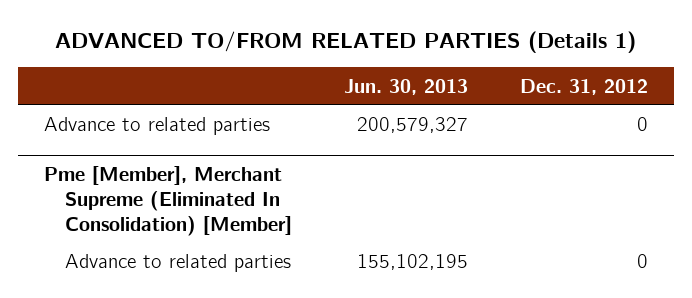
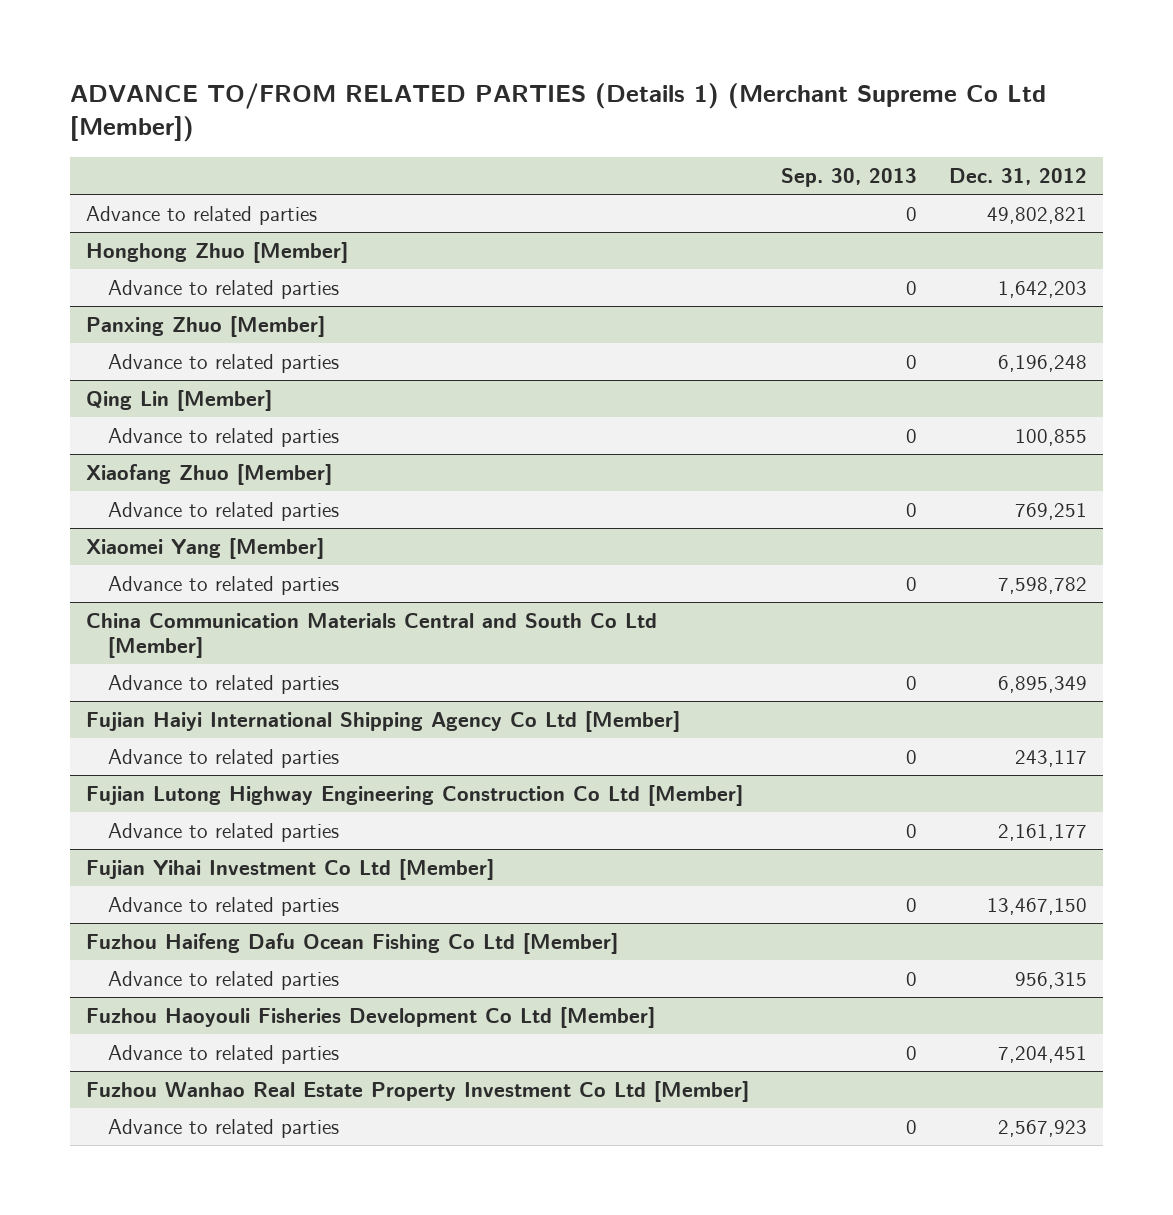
[55,31,637,54] ADVANCED TO/FROM RELATED PARTIES (Details 1) -> [69,83,1046,143] ADVANCE TO/FROM RELATED PARTIES (Details 1) (Merchant Supreme Co Ltd [Member])
[343,78,468,95] Jun. 30, 2013 -> none
none -> [781,167,918,187] Sep. 30, 2013
[44,165,292,236] Pme [Member], Merchant Supreme (Eliminated In Consolidation) [Member] -> none
[636,117,648,132] 0 -> [987,207,1088,225] 49,802,821
none -> [85,242,348,264] Honghong Zhuo [Member]
[636,254,648,269] 0 -> [998,281,1088,299] 1,642,203
none -> [85,316,325,338] Panxing Zhuo [Member]
none -> [107,354,339,374] Advance to related parties
none -> [85,390,272,412] Qing Lin [Member]
none -> [107,428,339,448] Advance to related parties
none -> [85,464,332,486] Xiaofang Zhuo [Member]
none -> [107,502,339,522] Advance to related parties
none -> [85,538,324,560] Xiaomei Yang [Member]
none -> [107,576,339,596] Advance to related parties
none -> [85,613,657,658] China Communication Materials Central and South Co Ltd [Member]
none -> [107,675,339,695] Advance to related parties
none -> [85,711,680,733] Fujian Haiyi International Shipping Agency Co Ltd [Member]
none -> [107,749,339,769] Advance to related parties
none -> [85,785,743,807] Fujian Lutong Highway Engineering Construction Co Ltd [Member]
none -> [107,823,339,843] Advance to related parties
none -> [85,859,494,881] Fujian Yihai Investment Co Ltd [Member]
none -> [107,897,339,917] Advance to related parties
none -> [85,933,618,955] Fuzhou Haifeng Dafu Ocean Fishing Co Ltd [Member]
none -> [107,971,339,991] Advance to related parties
none -> [85,1007,655,1029] Fuzhou Haoyouli Fisheries Development Co Ltd [Member]
none -> [107,1045,339,1065] Advance to related parties
none -> [85,1081,749,1103] Fuzhou Wanhao Real Estate Property Investment Co Ltd [Member]
none -> [107,1119,339,1139] Advance to related parties

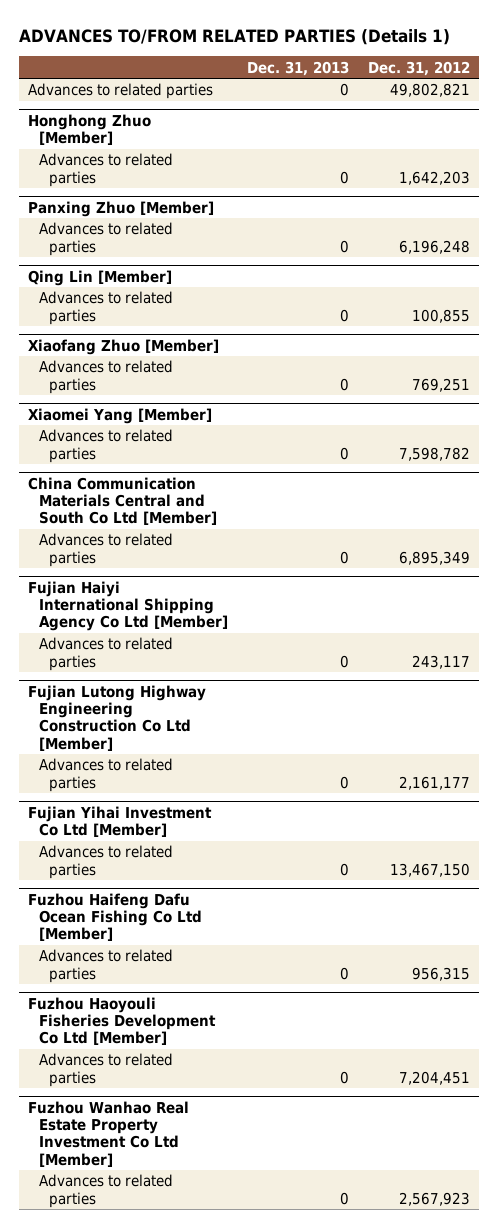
[69,83,1046,143] ADVANCE TO/FROM RELATED PARTIES (Details 1) (Merchant Supreme Co Ltd [Member]) -> [18,28,450,45] ADVANCES TO/FROM RELATED PARTIES (Details 1)
[781,167,918,187] Sep. 30, 2013 -> none
none -> [246,60,349,76] Dec. 31, 2013
[85,206,317,226] Advance to related parties -> [28,83,214,100] Advances to related parties
[107,280,339,300] Advance to related parties -> [38,153,173,187] Advances to related parties
[107,354,339,374] Advance to related parties -> [38,222,173,256] Advances to related parties
[107,428,339,448] Advance to related parties -> [38,291,173,325] Advances to related parties
[107,502,339,522] Advance to related parties -> [38,360,173,394] Advances to related parties
[107,576,339,596] Advance to related parties -> [38,429,173,463] Advances to related parties
[107,675,339,695] Advance to related parties -> [38,533,173,567] Advances to related parties
[107,749,339,769] Advance to related parties -> [38,637,173,671] Advances to related parties
[107,823,339,843] Advance to related parties -> [38,758,173,792] Advances to related parties
[107,897,339,917] Advance to related parties -> [38,845,173,879] Advances to related parties
[107,971,339,991] Advance to related parties -> [38,949,173,983] Advances to related parties
[107,1045,339,1065] Advance to related parties -> [38,1053,173,1087] Advances to related parties
[107,1119,339,1139] Advance to related parties -> [38,1174,173,1208] Advances to related parties

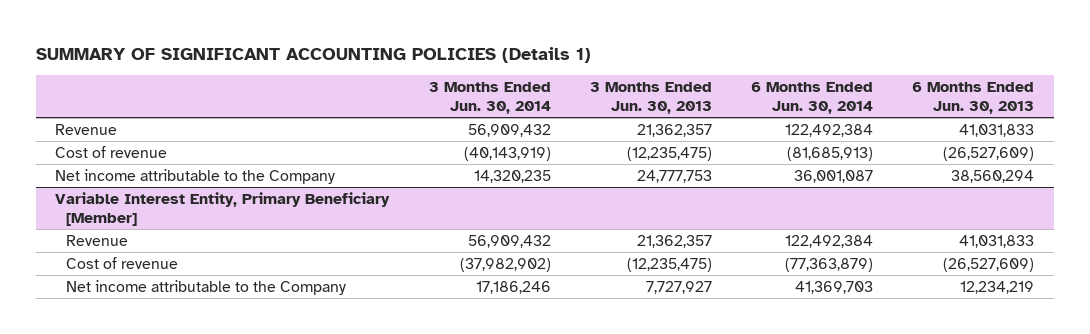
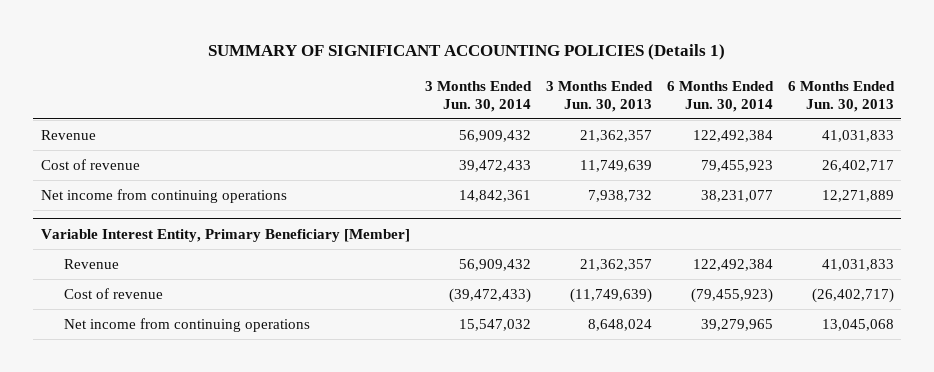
[55,168,336,184] Net income attributable to the Company -> none
[463,146,551,161] (40,143,919) -> [458,159,531,172] 39,472,433
[626,146,712,161] (12,235,475) -> [579,159,652,172] 11,749,639
[787,146,874,161] (81,685,913) -> [700,159,773,172] 79,455,923
[943,146,1035,161] (26,527,609) -> [821,159,894,172] 26,402,717
none -> [40,188,287,203] Net income from continuing operations
[66,279,347,295] Net income attributable to the Company -> none
[459,257,551,272] (37,982,902) -> [448,287,531,303] (39,472,433)
[626,257,712,272] (12,235,475) -> [569,287,652,303] (11,749,639)
[785,257,874,272] (77,363,879) -> [690,287,773,303] (79,455,923)
[943,257,1035,272] (26,527,609) -> [811,287,894,303] (26,402,717)
none -> [63,317,310,332] Net income from continuing operations

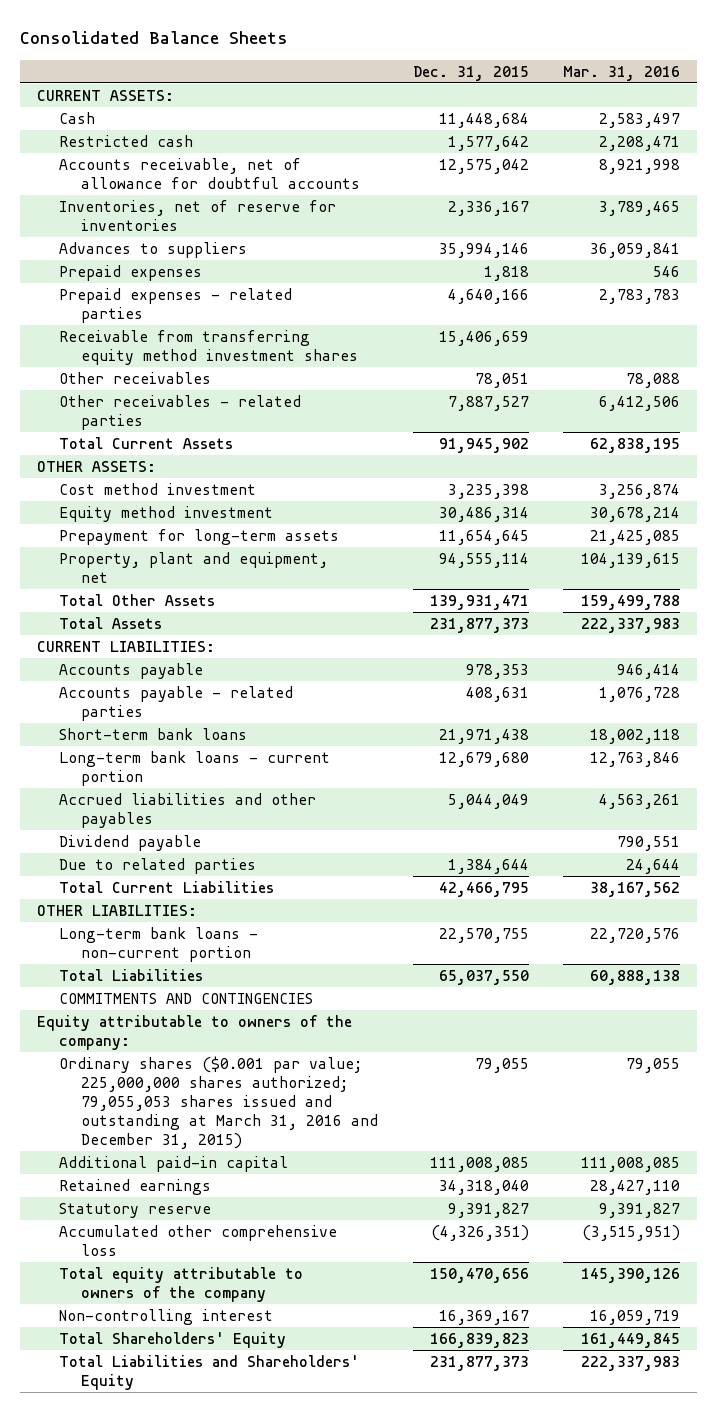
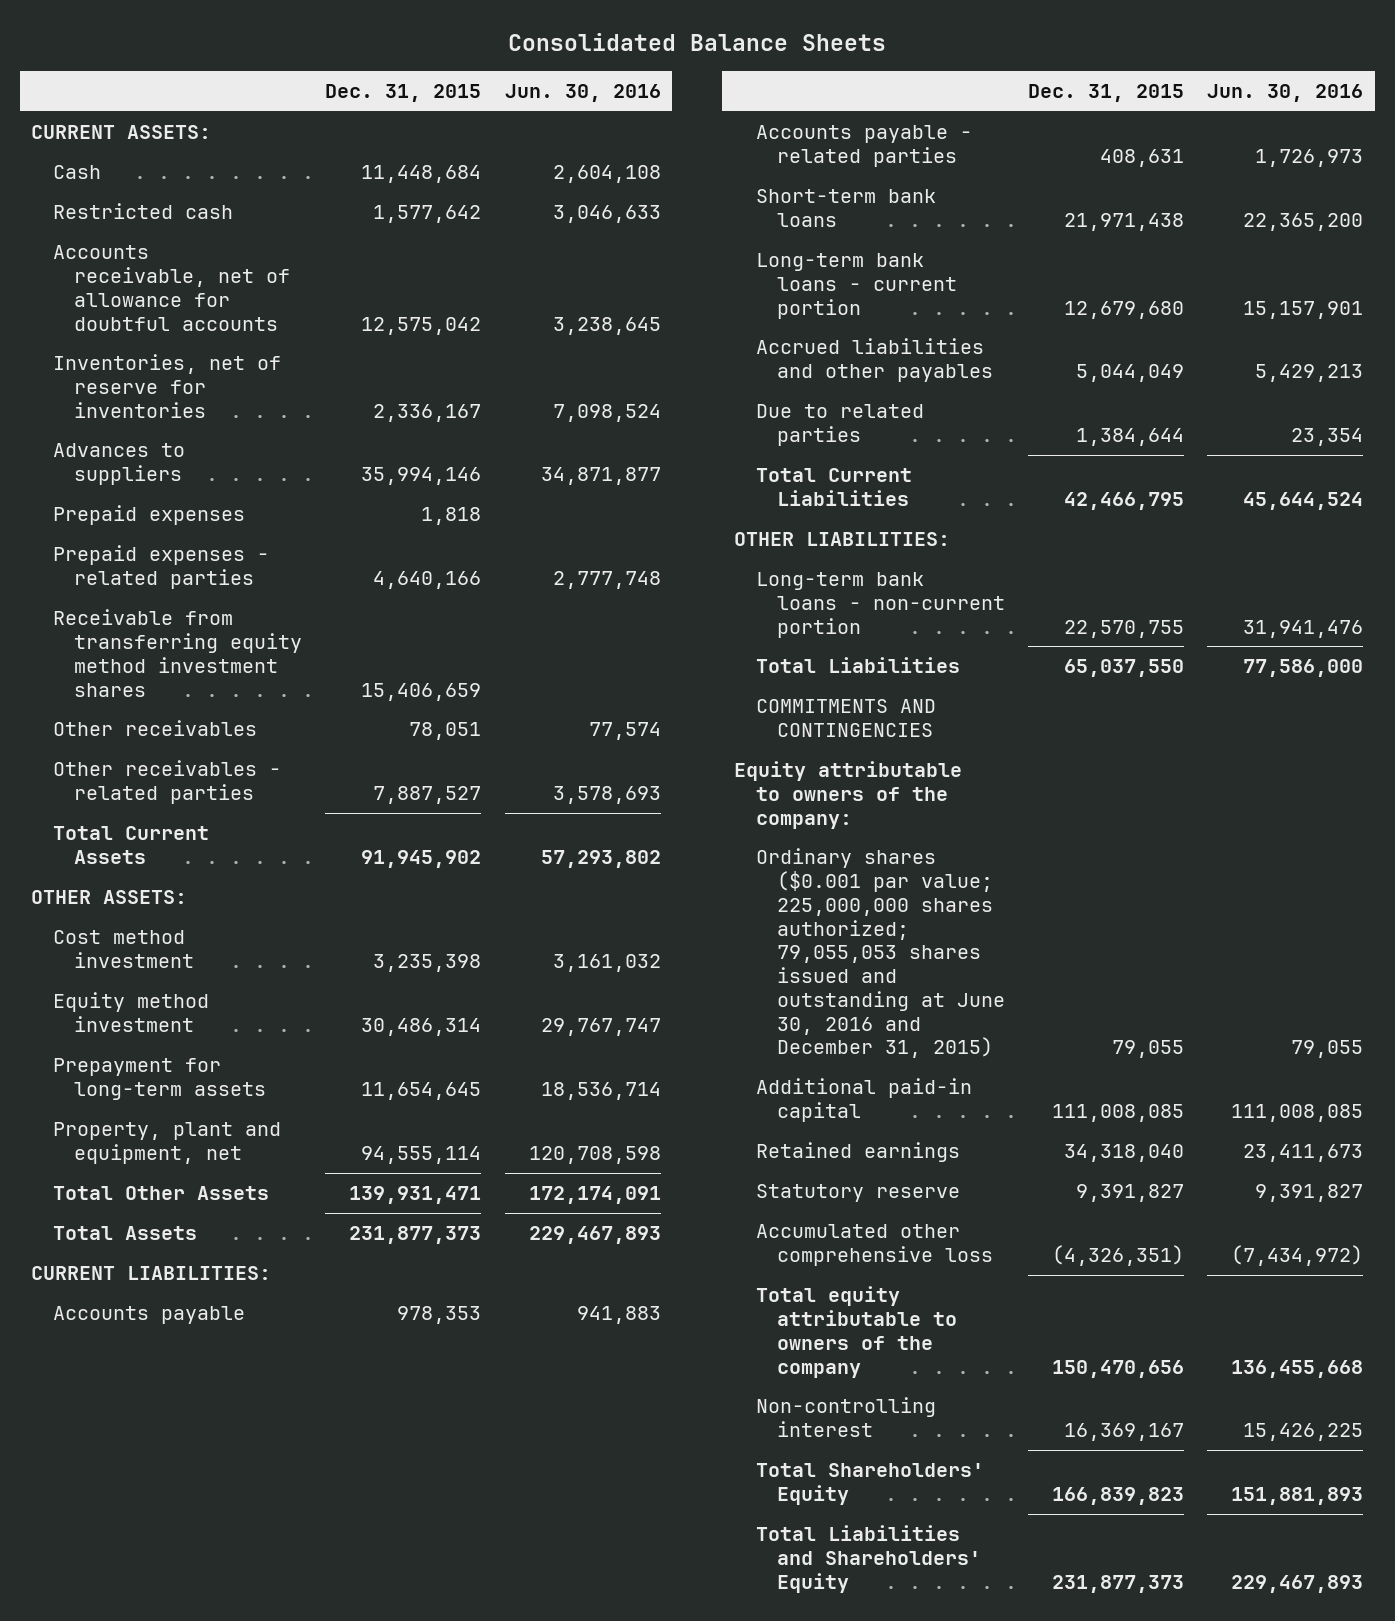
[562,65,680,81] Mar. 31, 2016 -> none
none -> [504,84,661,103] Jun. 30, 2016
[59,835,202,852] Dividend payable -> none
[59,1056,379,1149] Ordinary shares ($0.001 par value; 225,000,000 shares authorized; 79,055,053 shares issued and outstanding at March 31, 2016 and December 31, 2015) -> [755,848,1006,1059] Ordinary shares ($0.001 par value; 225,000,000 shares authorized; 79,055,053 shares issued and outstanding at June 30, 2016 and December 31, 2015)

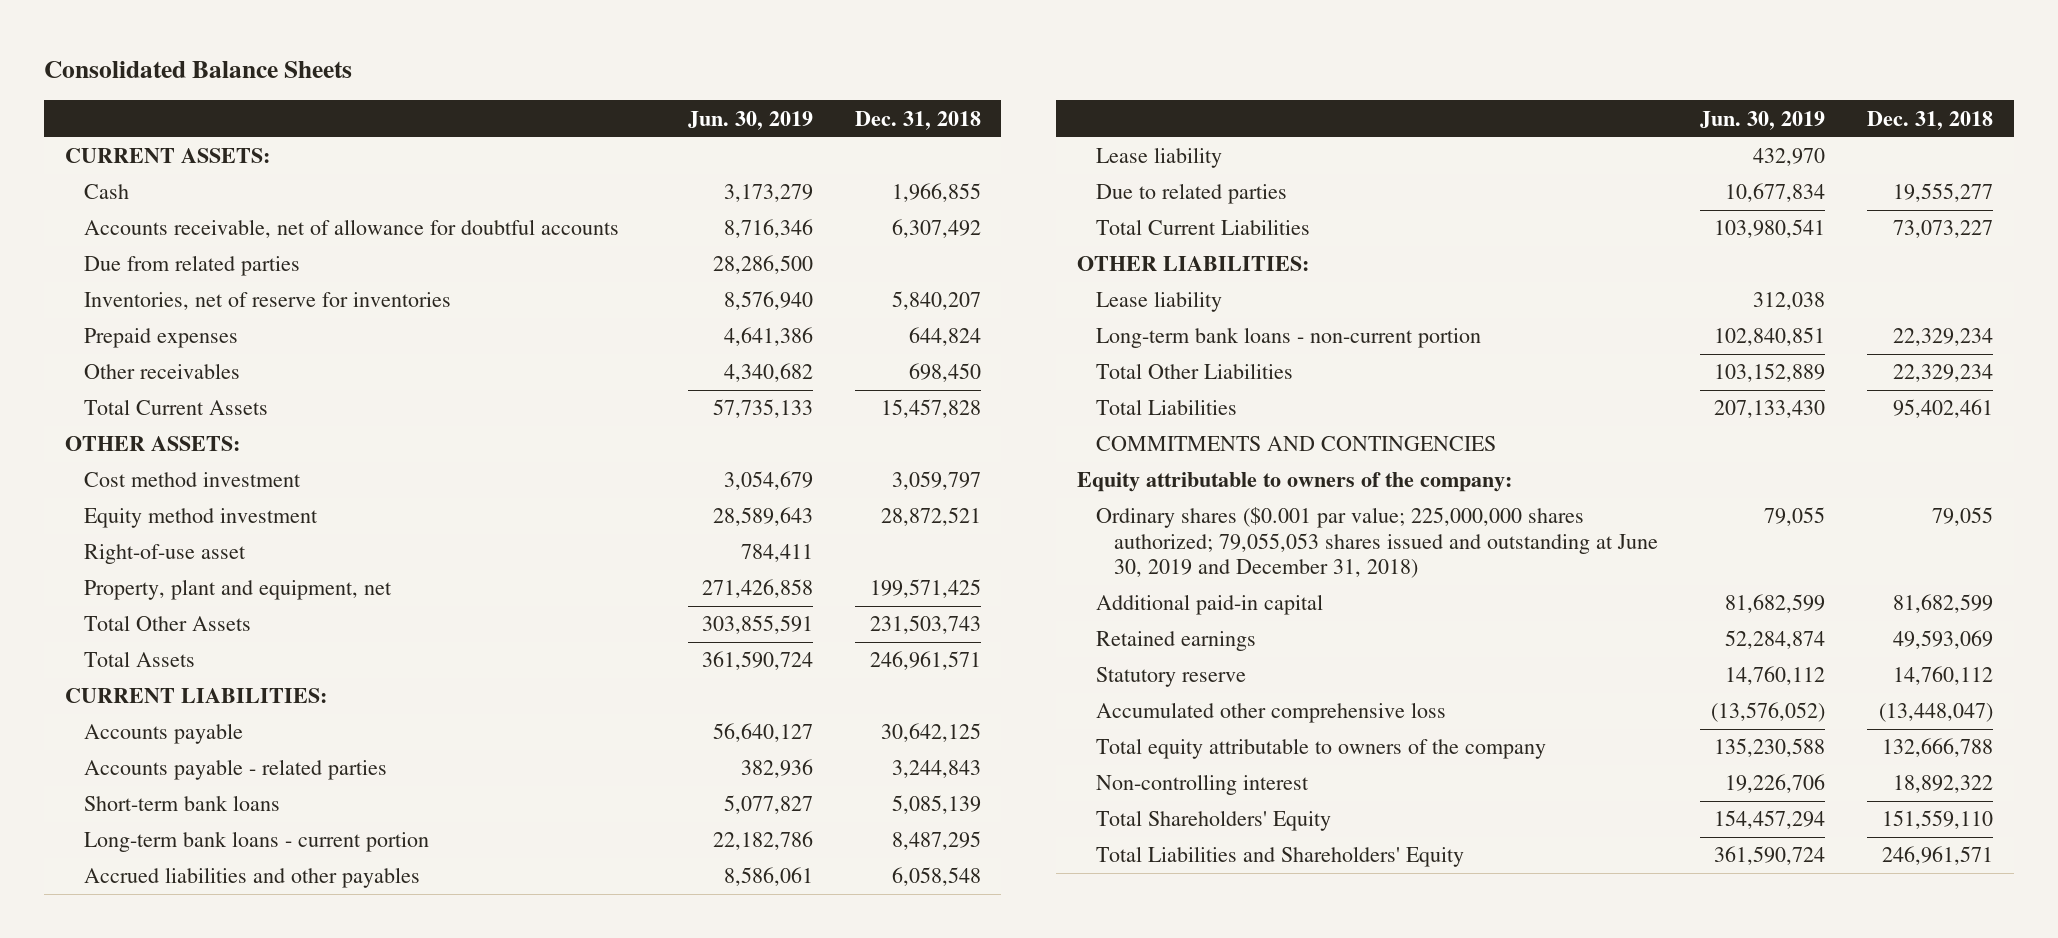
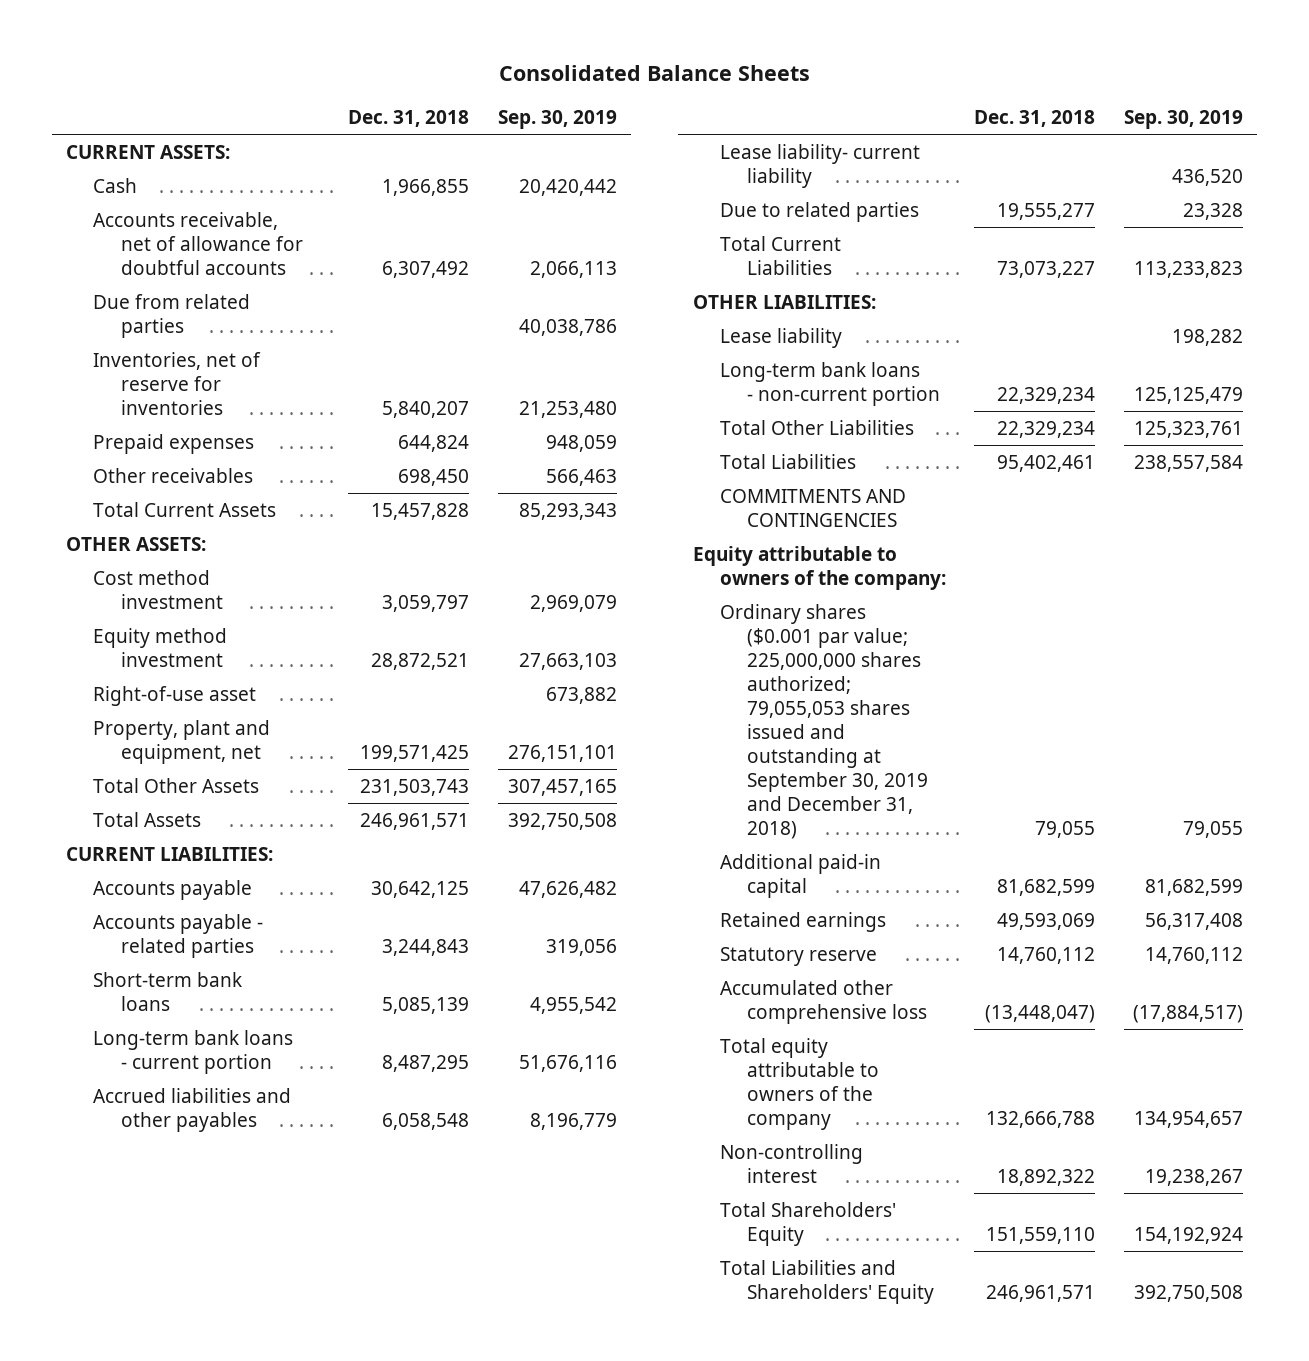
[687,110,813,130] Jun. 30, 2019 -> none
none -> [497,110,617,130] Sep. 30, 2019
[1095,147,1222,169] Lease liability -> [719,143,920,188] Lease liability- current liability
[1095,507,1659,579] Ordinary shares ($0.001 par value; 225,000,000 shares authorized; 79,055,053 shares issued and outstanding at June 30, 2019 and December 31, 2018) -> [719,603,928,839] Ordinary shares ($0.001 par value; 225,000,000 shares authorized; 79,055,053 shares issued and outstanding at September 30, 2019 and December 31, 2018)

